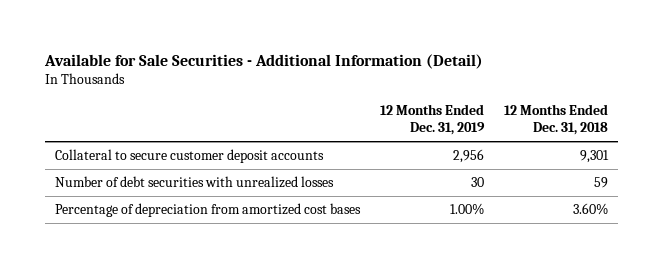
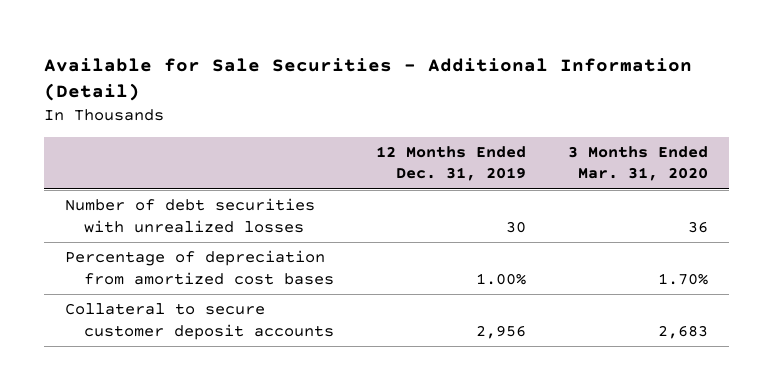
[504,104,609,136] 12 Months Ended Dec. 31, 2018 -> none
none -> [567,146,708,182] 3 Months Ended Mar. 31, 2020
[54,149,324,164] Collateral to secure customer deposit accounts -> [65,303,334,340] Collateral to secure customer deposit accounts

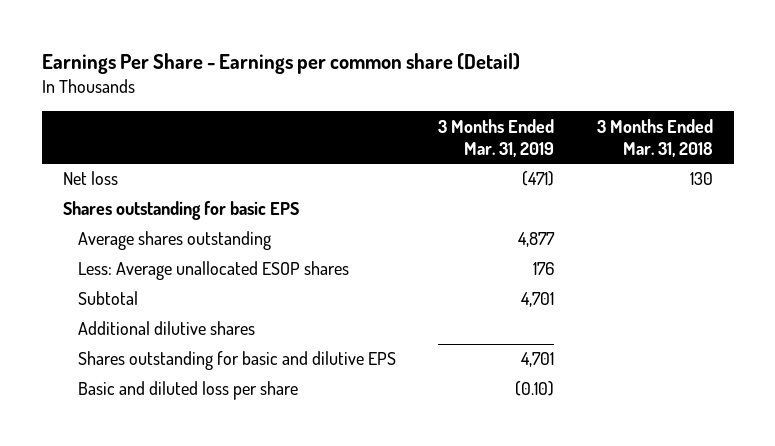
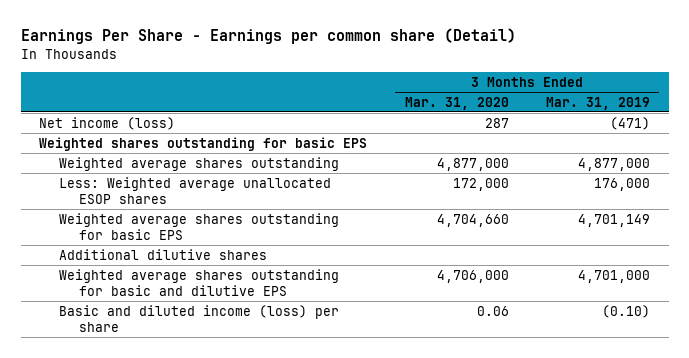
[596,118,713,157] 3 Months Ended Mar. 31, 2018 -> none
none -> [404,96,509,110] Mar. 31, 2020
[77,291,138,306] Subtotal -> none
[62,171,118,186] Net loss -> [39,116,176,130] Net income (loss)
[62,201,299,221] Shares outstanding for basic EPS -> [39,136,368,151] Weighted shares outstanding for basic EPS
[77,231,271,251] Average shares outstanding -> [59,156,340,171] Weighted average shares outstanding
[518,232,556,248] 4,877 -> [578,157,651,171] 4,877,000
[77,261,349,281] Less: Average unallocated ESOP shares -> [59,176,332,205] Less: Weighted average unallocated ESOP shares
[533,262,555,276] 176 -> [594,177,651,191] 176,000
none -> [59,212,340,241] Weighted average shares outstanding for basic EPS
[77,351,396,371] Shares outstanding for basic and dilutive EPS -> [59,268,340,297] Weighted average shares outstanding for basic and dilutive EPS
[521,352,555,368] 4,701 -> [578,269,651,283] 4,701,000
[77,381,298,401] Basic and diluted loss per share -> [59,304,340,333] Basic and diluted income (loss) per share

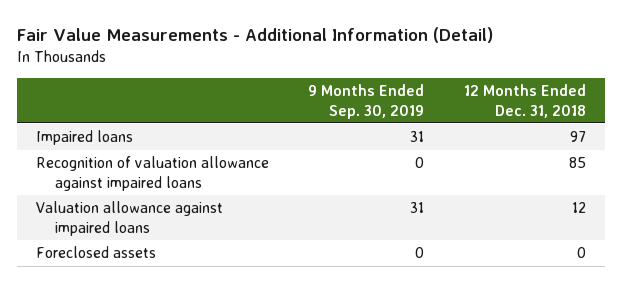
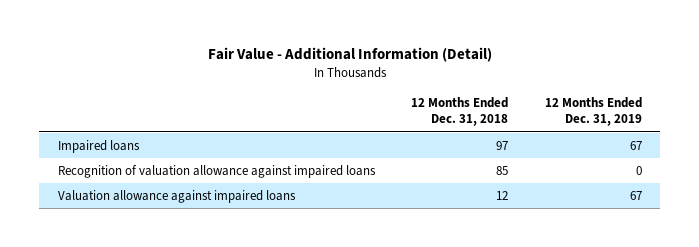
[16,27,493,44] Fair Value Measurements - Additional Information (Detail) -> [207,47,492,63] Fair Value - Additional Information (Detail)
[308,84,425,119] 9 Months Ended Sep. 30, 2019 -> none
none -> [544,96,642,127] 12 Months Ended Dec. 31, 2019
[36,246,157,259] Foreclosed assets -> none

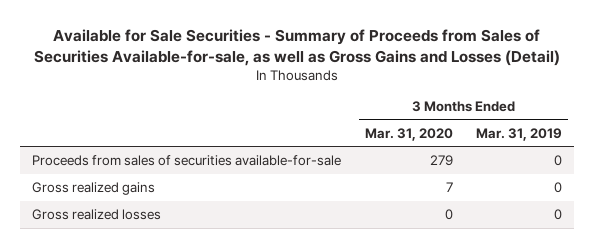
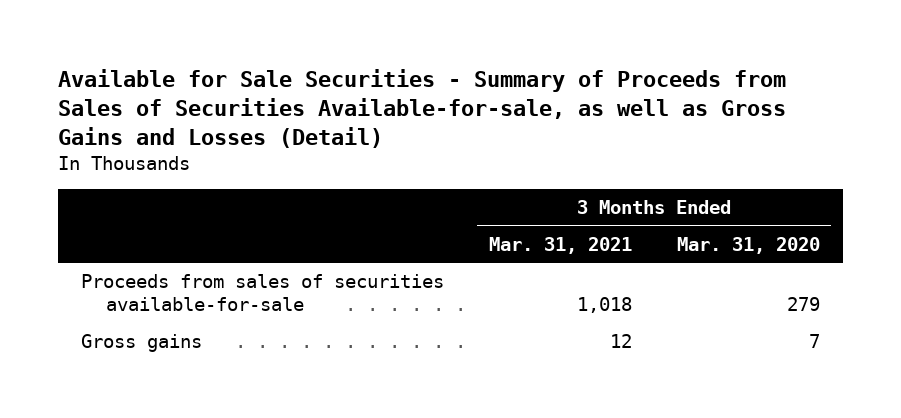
[476,127,563,141] Mar. 31, 2019 -> none
none -> [488,236,632,254] Mar. 31, 2021
[32,209,162,221] Gross realized losses -> none
[32,182,156,196] Gross realized gains -> [80,334,202,353] Gross gains

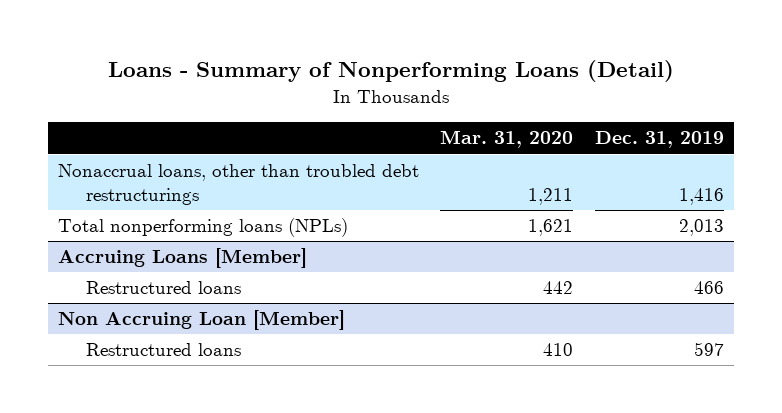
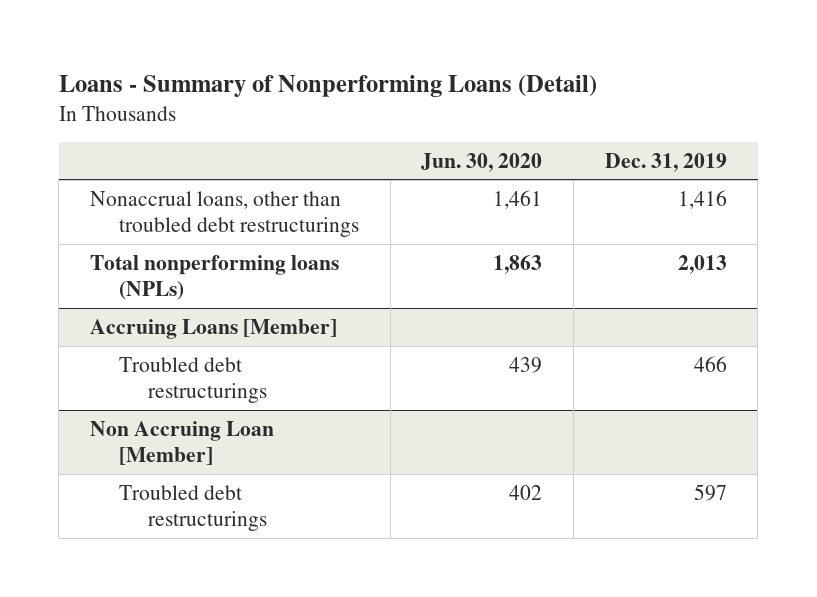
[440,130,574,149] Mar. 31, 2020 -> none
none -> [421,152,543,172] Jun. 30, 2020
[85,281,241,295] Restructured loans -> [119,356,268,404] Troubled debt restructurings
[85,343,241,357] Restructured loans -> [119,484,268,532] Troubled debt restructurings

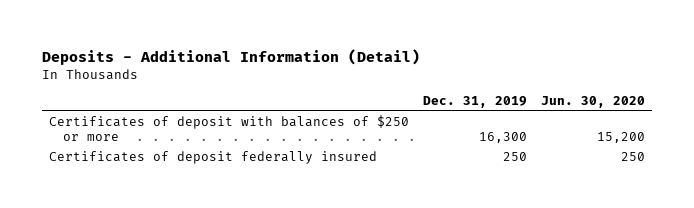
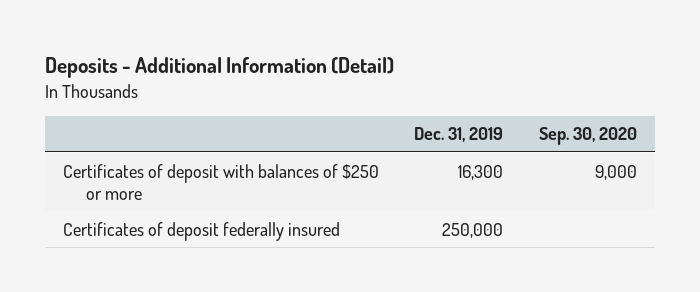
[540,96,645,109] Jun. 30, 2020 -> none
none -> [539,127,638,146] Sep. 30, 2020
[502,152,527,162] 250 -> [442,222,504,238] 250,000

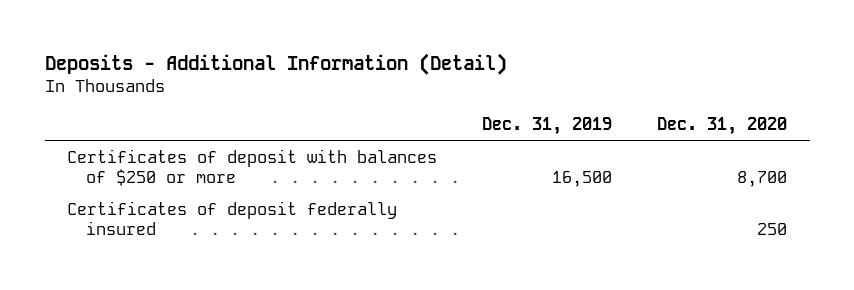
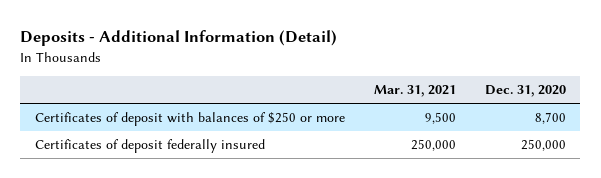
[482,116,613,135] Dec. 31, 2019 -> none
none -> [373,85,456,98] Mar. 31, 2021
[757,223,788,236] 250 -> [520,139,566,152] 250,000

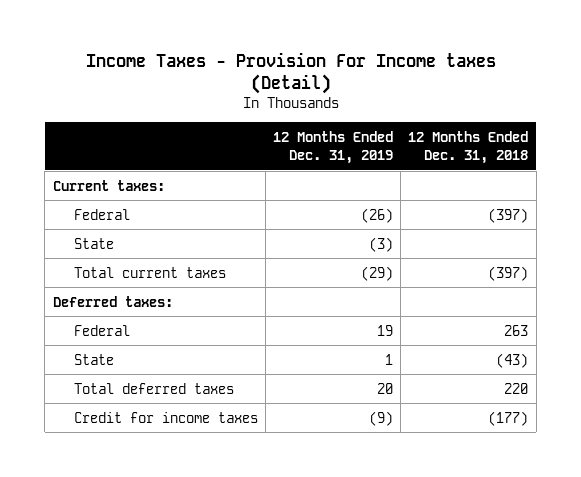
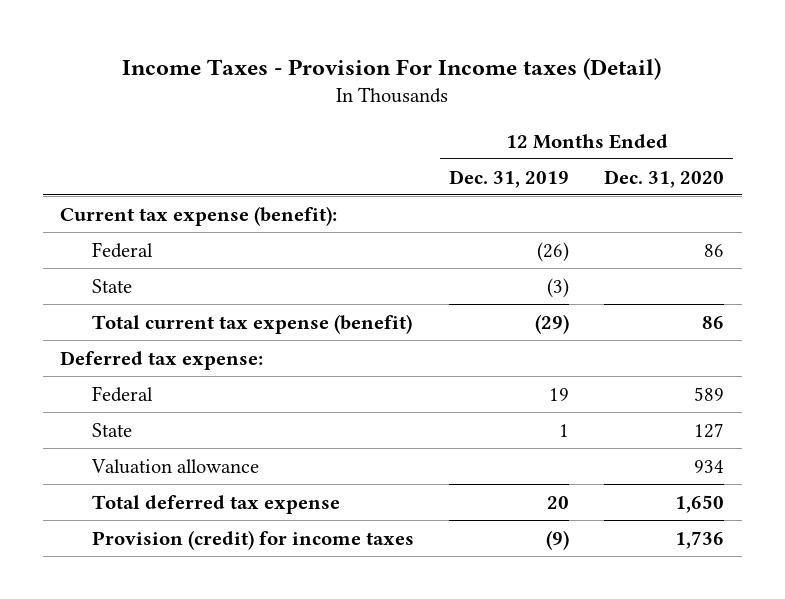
[408,131,529,165] 12 Months Ended Dec. 31, 2018 -> none
none -> [604,169,725,188] Dec. 31, 2020
[52,179,165,191] Current taxes: -> [60,205,338,226] Current tax expense (benefit):
[73,266,226,278] Total current taxes -> [91,313,412,334] Total current tax expense (benefit)
[52,295,173,307] Deferred taxes: -> [60,350,264,370] Deferred tax expense:
none -> [90,458,259,474] Valuation allowance
[73,382,234,394] Total deferred taxes -> [91,494,340,514] Total deferred tax expense
[73,411,258,423] Credit for income taxes -> [91,529,414,550] Provision (credit) for income taxes

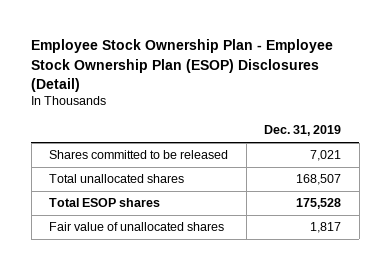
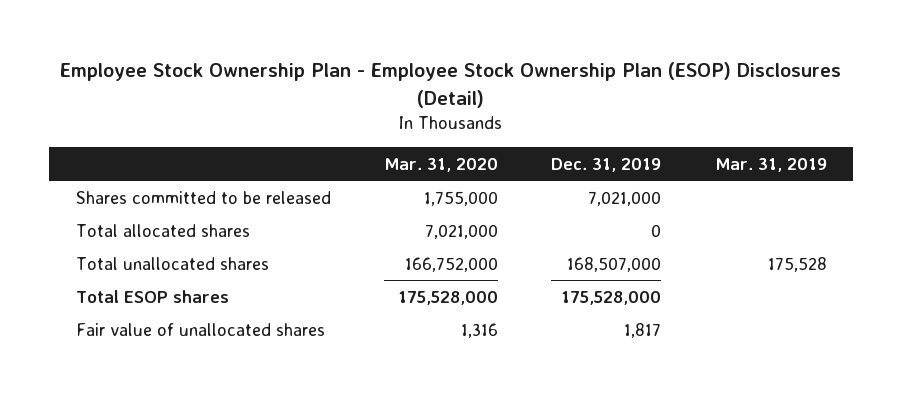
none -> [384,157,499,172] Mar. 31, 2020
none -> [714,157,827,172] Mar. 31, 2019
[310,150,342,162] 7,021 -> [588,190,662,206] 7,021,000
none -> [75,223,250,237] Total allocated shares
[296,174,342,186] 168,507 -> [567,256,662,272] 168,507,000
[296,198,342,210] 175,528 -> [561,290,662,305] 175,528,000

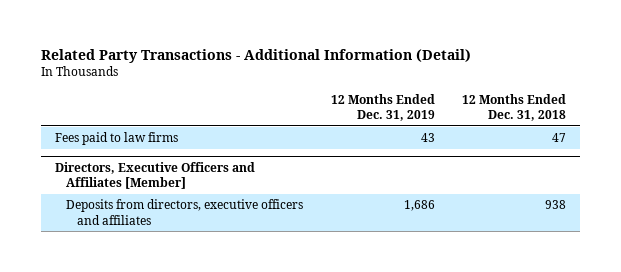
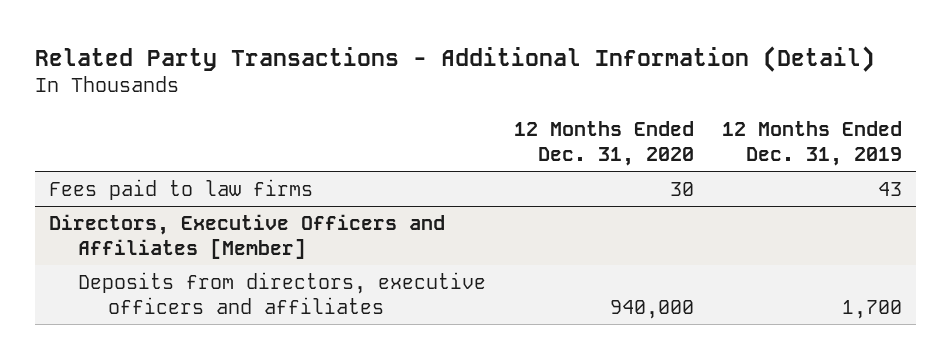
[462,93,567,122] 12 Months Ended Dec. 31, 2018 -> none
none -> [514,120,695,167] 12 Months Ended Dec. 31, 2020
[403,200,435,212] 1,686 -> [842,300,903,320] 1,700

